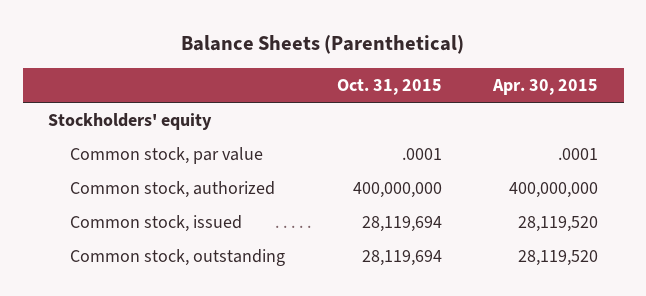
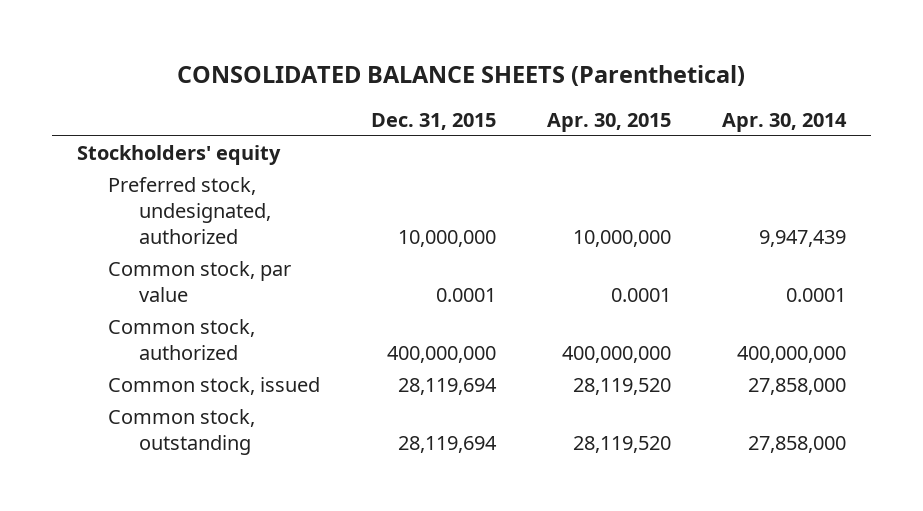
[181,35,465,55] Balance Sheets (Parenthetical) -> [177,65,746,87] CONSOLIDATED BALANCE SHEETS (Parenthetical)
[336,79,442,96] Oct. 31, 2015 -> none
none -> [371,113,497,131] Dec. 31, 2015
none -> [721,113,847,133] Apr. 30, 2014
none -> [108,177,272,244] Preferred stock, undesignated, authorized
[558,147,599,160] .0001 -> [610,288,671,303] 0.0001

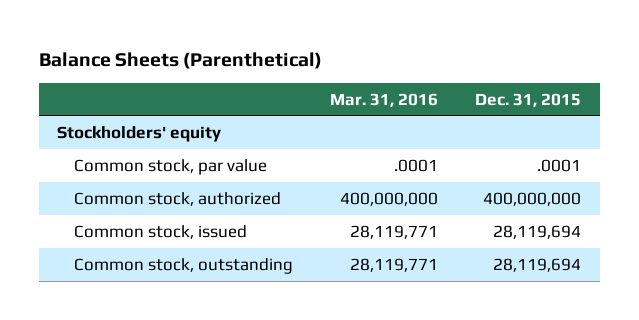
[177,65,746,87] CONSOLIDATED BALANCE SHEETS (Parenthetical) -> [38,51,322,69] Balance Sheets (Parenthetical)
[546,113,671,133] Apr. 30, 2015 -> none
[721,113,847,133] Apr. 30, 2014 -> none
none -> [330,92,439,107] Mar. 31, 2016
[108,177,272,244] Preferred stock, undesignated, authorized -> none
[436,288,497,303] 0.0001 -> [537,158,582,172] .0001

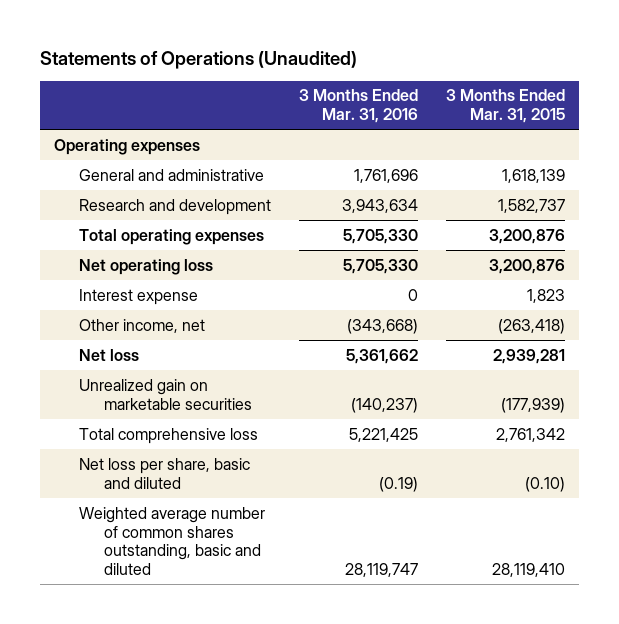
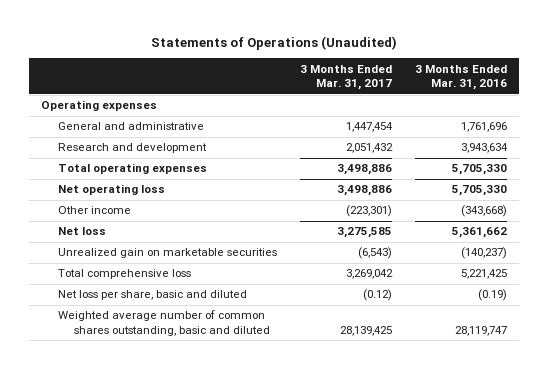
[445,89,565,124] 3 Months Ended Mar. 31, 2015 -> none
none -> [299,64,392,91] 3 Months Ended Mar. 31, 2017
[78,288,198,305] Interest expense -> none
[78,318,205,333] Other income, net -> [57,206,131,215] Other income

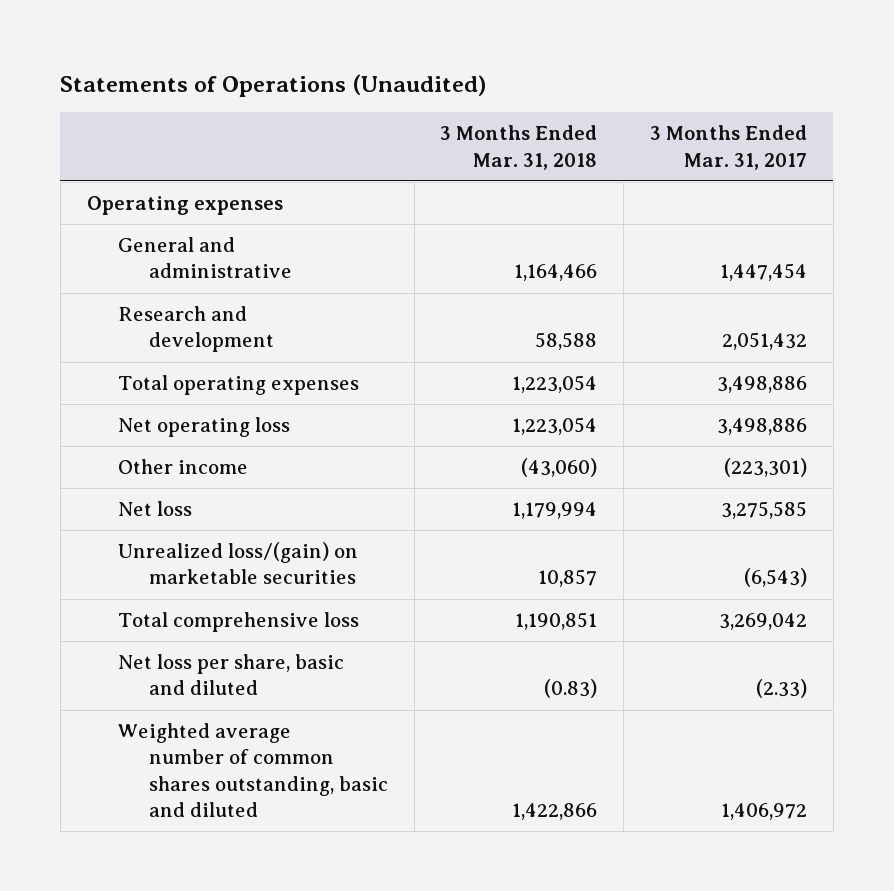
[415,64,508,91] 3 Months Ended Mar. 31, 2016 -> none
none -> [440,125,598,170] 3 Months Ended Mar. 31, 2018
[57,248,277,259] Unrealized gain on marketable securities -> [117,542,358,585] Unrealized loss/(gain) on marketable securities
[362,289,392,302] (0.12) -> [755,679,807,699] (2.33)
[339,325,392,336] 28,139,425 -> [720,803,807,821] 1,406,972

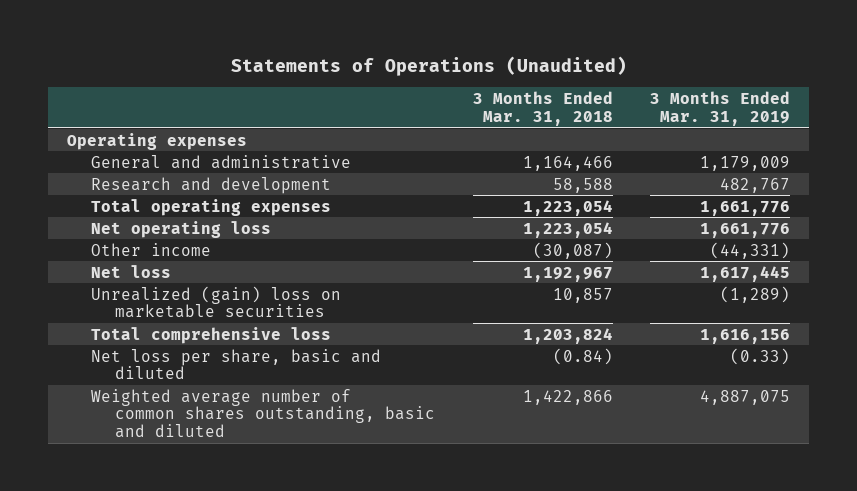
[649,125,807,170] 3 Months Ended Mar. 31, 2017 -> none
none -> [650,90,791,126] 3 Months Ended Mar. 31, 2019
[521,458,598,478] (43,060) -> [532,241,613,259] (30,087)
[512,502,598,520] 1,179,994 -> [522,266,613,282] 1,192,967
[117,542,358,585] Unrealized loss/(gain) on marketable securities -> [90,285,341,319] Unrealized (gain) loss on marketable securities
[515,612,598,631] 1,190,851 -> [522,327,613,344] 1,203,824
[544,679,598,699] (0.83) -> [552,347,613,365] (0.84)

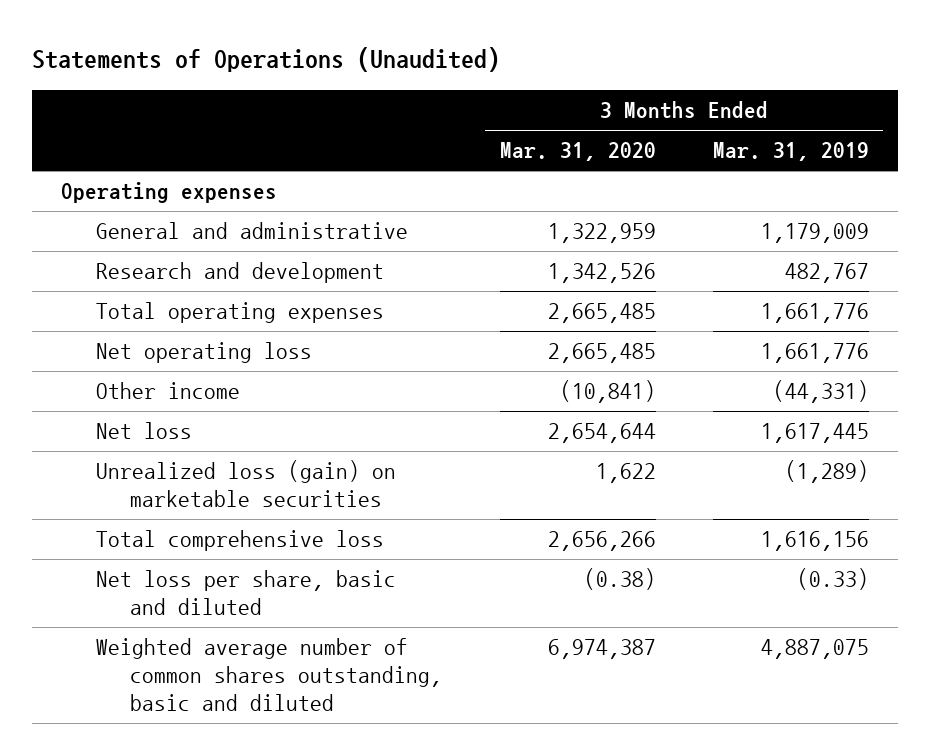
[472,90,613,126] 3 Months Ended Mar. 31, 2018 -> none
none -> [499,142,656,162] Mar. 31, 2020
[90,285,341,319] Unrealized (gain) loss on marketable securities -> [95,460,396,508] Unrealized loss (gain) on marketable securities

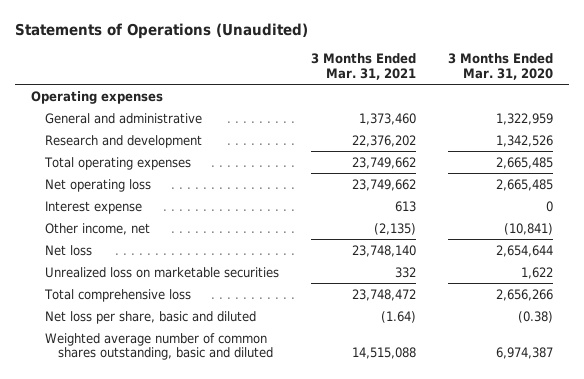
[713,142,870,162] Mar. 31, 2019 -> none
none -> [310,53,416,80] 3 Months Ended Mar. 31, 2021
none -> [44,200,142,214] Interest expense
[95,382,240,400] Other income -> [44,222,150,235] Other income, net
[95,460,396,508] Unrealized loss (gain) on marketable securities -> [44,266,279,278] Unrealized loss on marketable securities

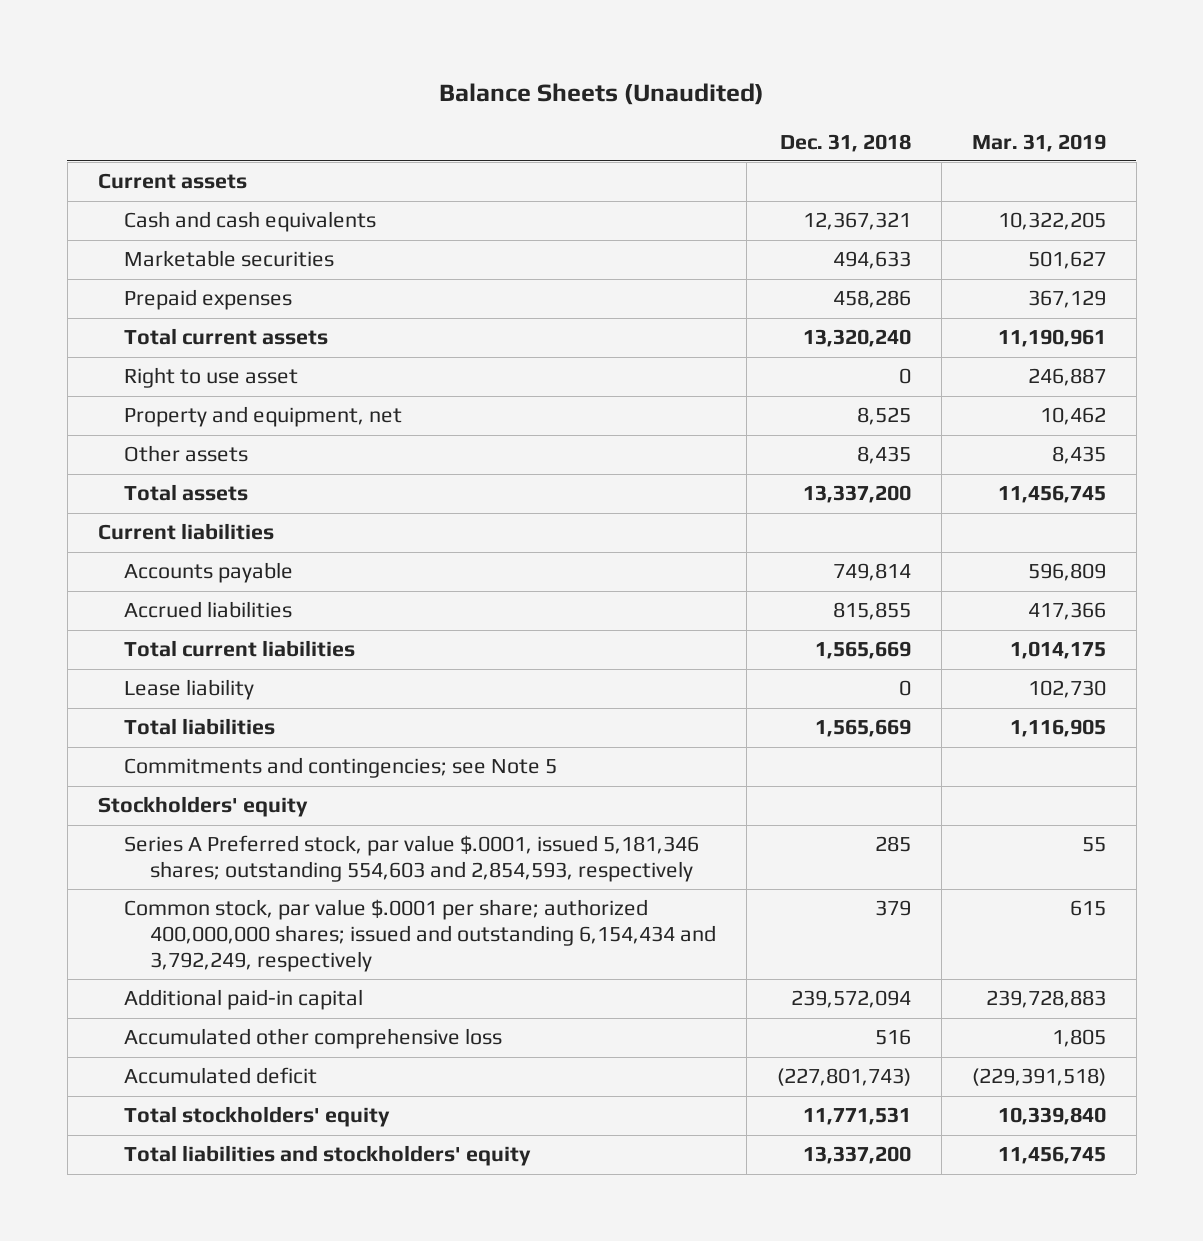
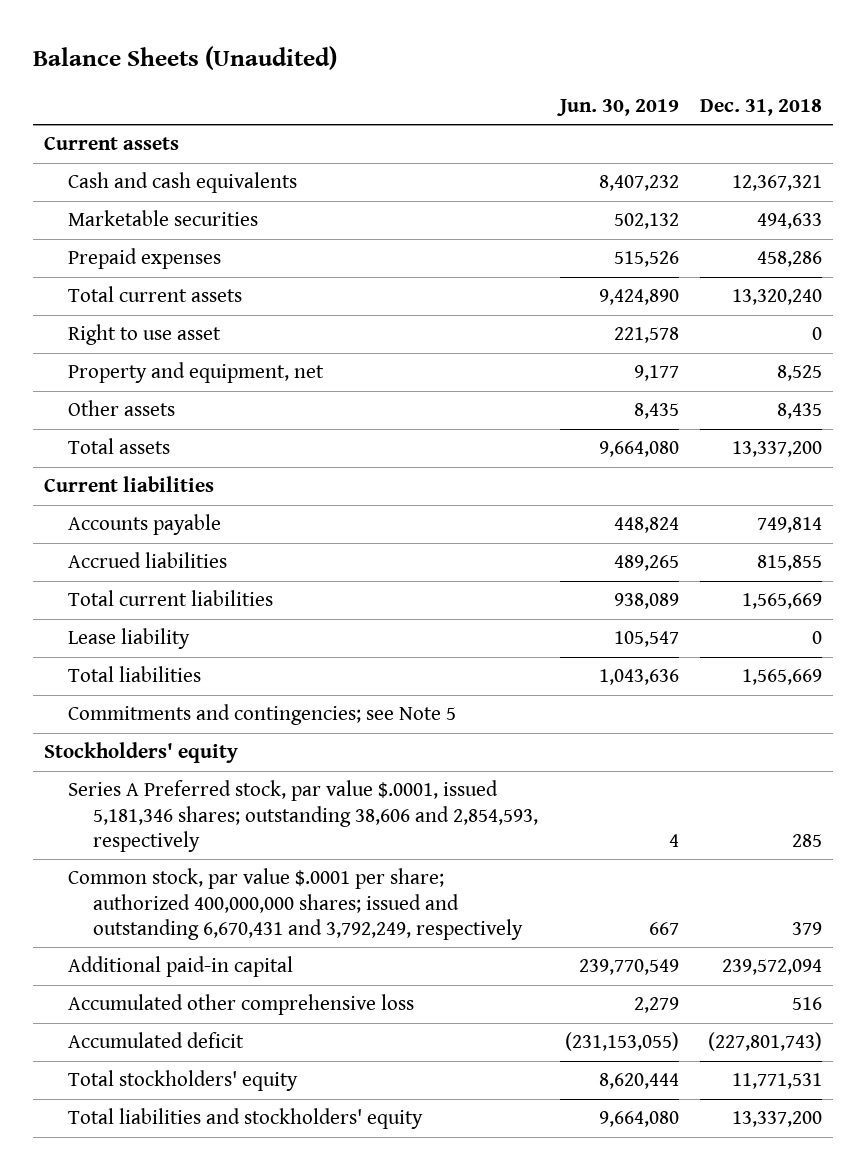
[971,133,1106,152] Mar. 31, 2019 -> none
none -> [556,99,679,117] Jun. 30, 2019
[123,835,699,882] Series A Preferred stock, par value $.0001, issued 5,181,346 shares; outstanding 554,603 and 2,854,593, respectively -> [68,780,538,852] Series A Preferred stock, par value $.0001, issued 5,181,346 shares; outstanding 38,606 and 2,854,593, respectively
[123,899,716,972] Common stock, par value $.0001 per share; authorized 400,000,000 shares; issued and outstanding 6,154,434 and 3,792,249, respectively -> [68,868,523,940] Common stock, par value $.0001 per share; authorized 400,000,000 shares; issued and outstanding 6,670,431 and 3,792,249, respectively

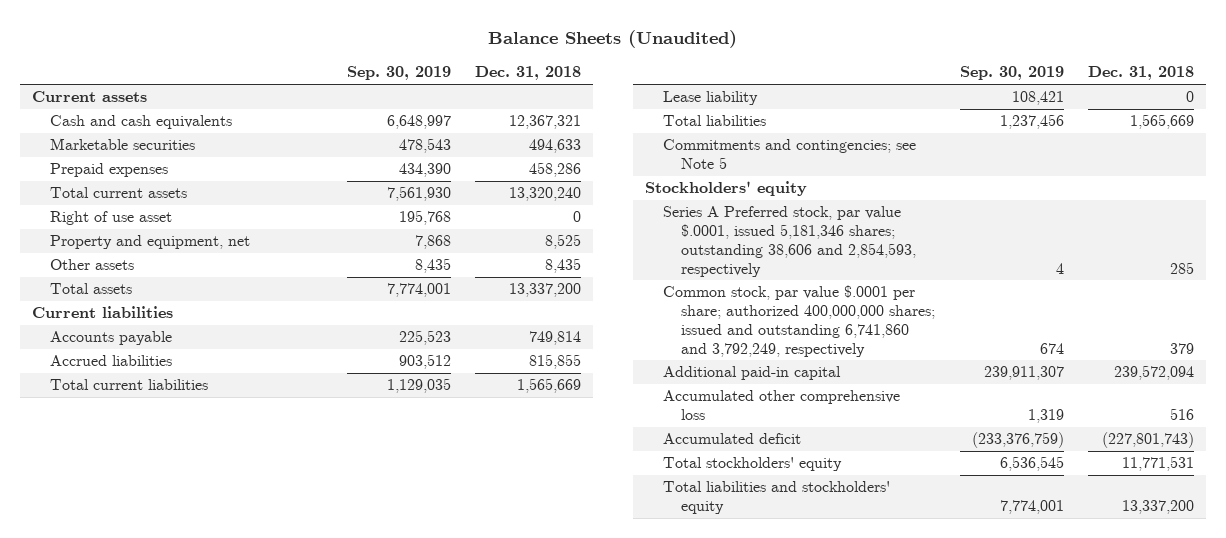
[556,99,679,117] Jun. 30, 2019 -> none
none -> [346,66,451,81] Sep. 30, 2019
[68,324,222,346] Right to use asset -> [50,211,173,226] Right of use asset
[68,868,523,940] Common stock, par value $.0001 per share; authorized 400,000,000 shares; issued and outstanding 6,670,431 and 3,792,249, respectively -> [662,285,936,357] Common stock, par value $.0001 per share; authorized 400,000,000 shares; issued and outstanding 6,741,860 and 3,792,249, respectively

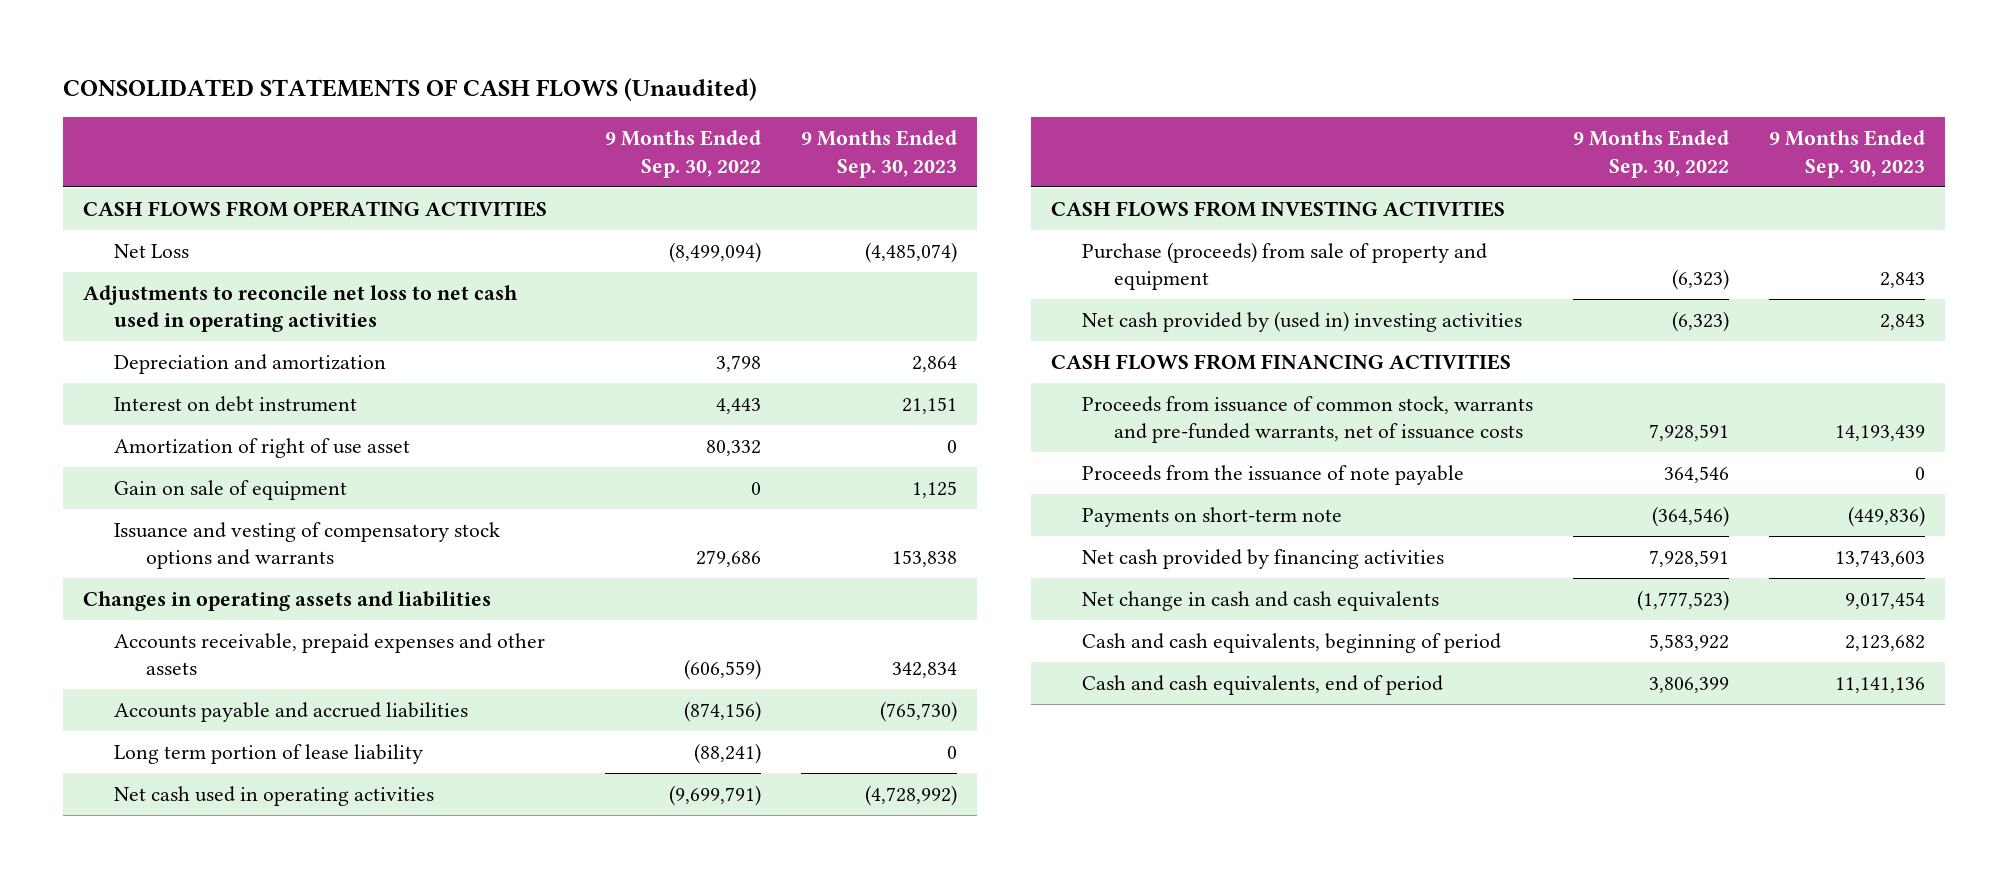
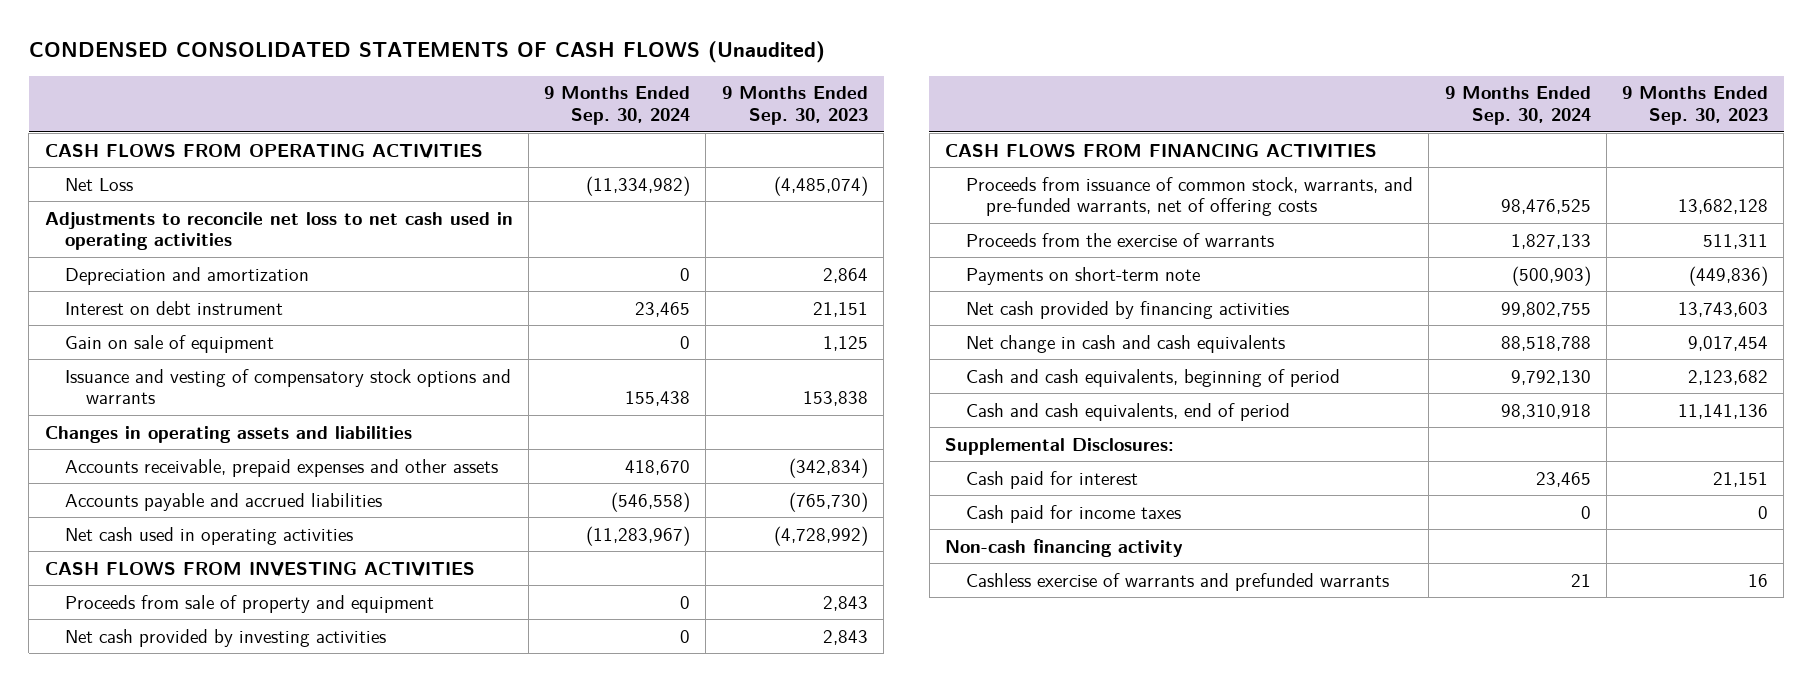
[62,77,757,101] CONSOLIDATED STATEMENTS OF CASH FLOWS (Unaudited) -> [28,41,825,64] CONDENSED CONSOLIDATED STATEMENTS OF CASH FLOWS (Unaudited)
[605,130,762,178] 9 Months Ended Sep. 30, 2022 -> none
none -> [544,86,691,125] 9 Months Ended Sep. 30, 2024
[114,437,411,458] Amortization of right of use asset -> none
[892,662,958,679] 342,834 -> [788,457,868,478] (342,834)
[114,743,424,764] Long term portion of lease liability -> none
[1082,241,1488,291] Purchase (proceeds) from sale of property and equipment -> [65,594,435,613] Proceeds from sale of property and equipment
[1082,310,1523,332] Net cash provided by (used in) investing activities -> [65,628,387,647] Net cash provided by investing activities
[1082,464,1465,485] Proceeds from the issuance of note payable -> none
[1082,395,1534,444] Proceeds from issuance of common stock, warrants and pre-funded warrants, net of issuance costs -> [965,176,1413,217] Proceeds from issuance of common stock, warrants, and pre-funded warrants, net of offering costs
[1835,425,1926,442] 14,193,439 -> [1678,199,1769,215] 13,682,128
none -> [965,232,1274,247] Proceeds from the exercise of warrants
none -> [945,437,1175,455] Supplemental Disclosures:
none -> [965,470,1138,489] Cash paid for interest
none -> [965,504,1181,523] Cash paid for income taxes
none -> [945,538,1184,557] Non-cash financing activity
none -> [965,572,1389,591] Cashless exercise of warrants and prefunded warrants

